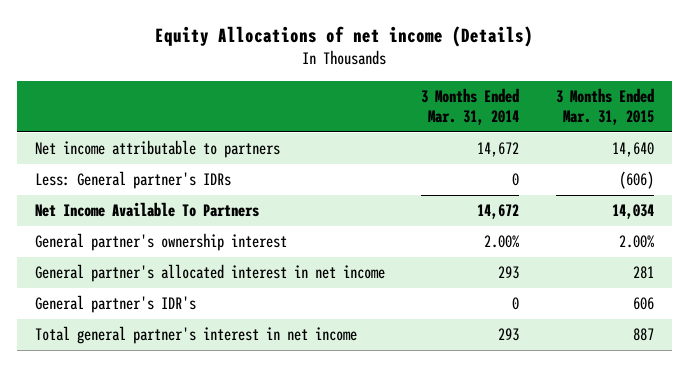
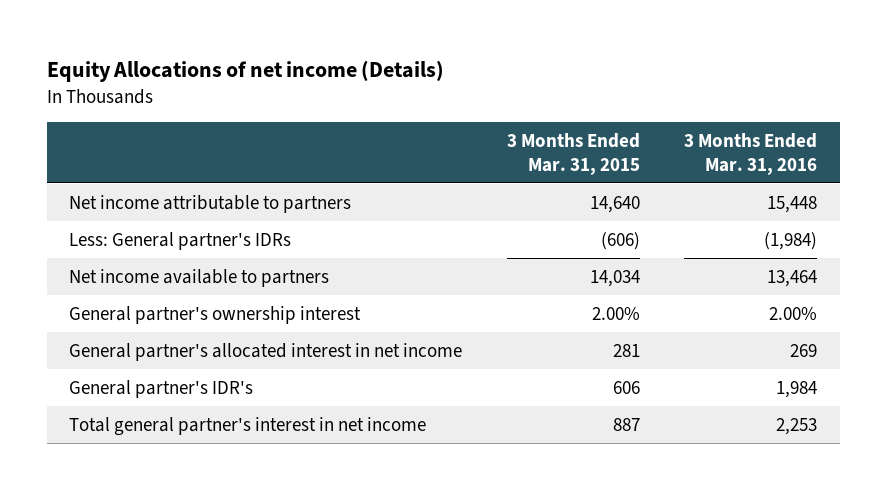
[421,88,520,126] 3 Months Ended Mar. 31, 2014 -> none
none -> [684,132,818,175] 3 Months Ended Mar. 31, 2016
[35,202,260,218] Net Income Available To Partners -> [69,268,330,287] Net income available to partners

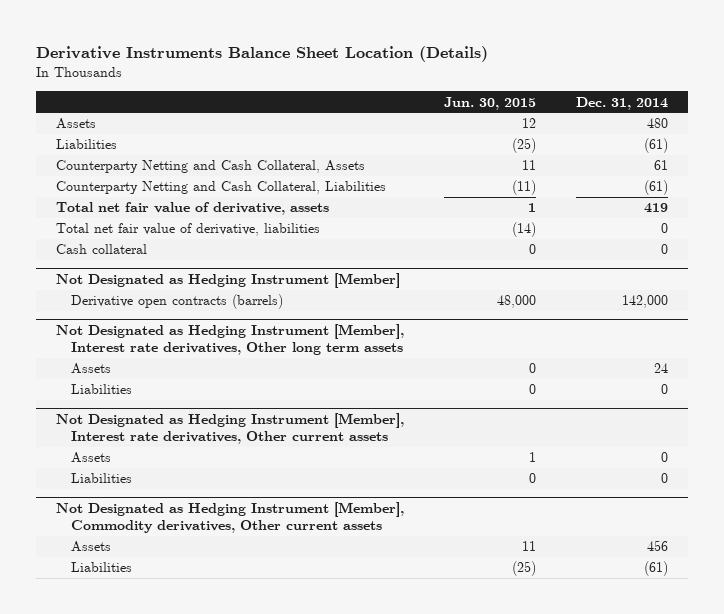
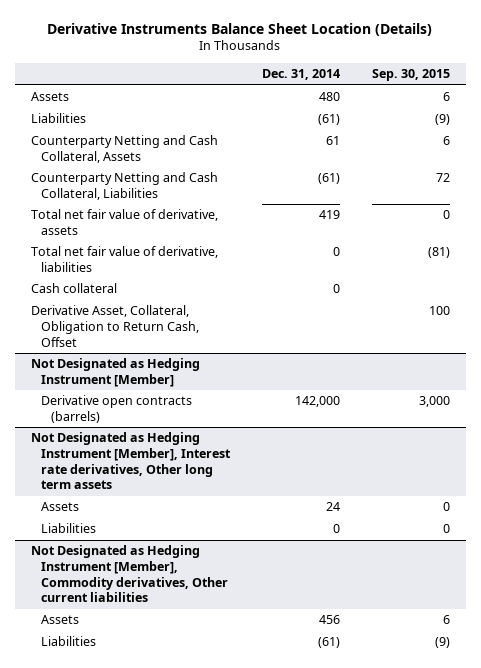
[444,96,537,110] Jun. 30, 2015 -> none
none -> [371,69,450,82] Sep. 30, 2015
none -> [30,305,199,347] Derivative Asset, Collateral, Obligation to Return Cash, Offset
[56,412,405,445] Not Designated as Hedging Instrument [Member], Interest rate derivatives, Other current assets -> none
[70,452,111,464] Assets -> none
[70,473,132,484] Liabilities -> none
[56,501,405,534] Not Designated as Hedging Instrument [Member], Commodity derivatives, Other current assets -> [30,545,228,603] Not Designated as Hedging Instrument [Member], Commodity derivatives, Other current liabilities

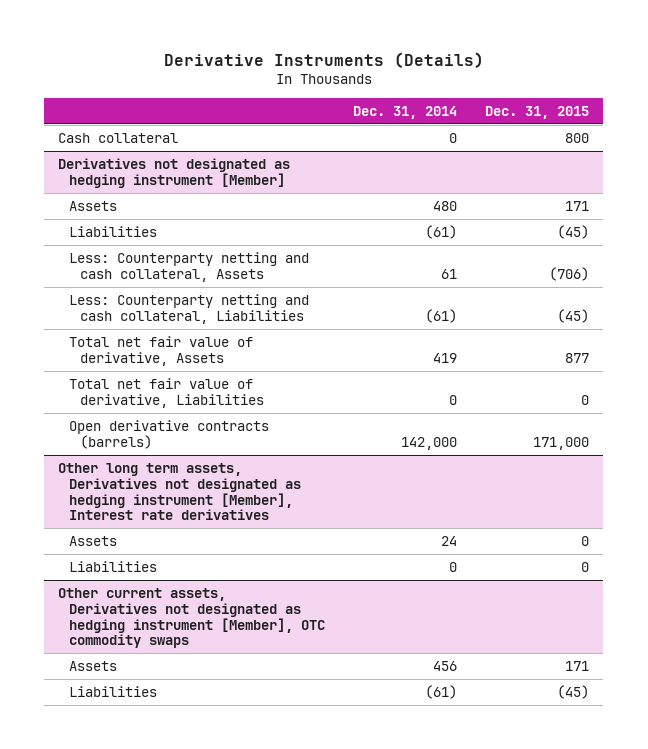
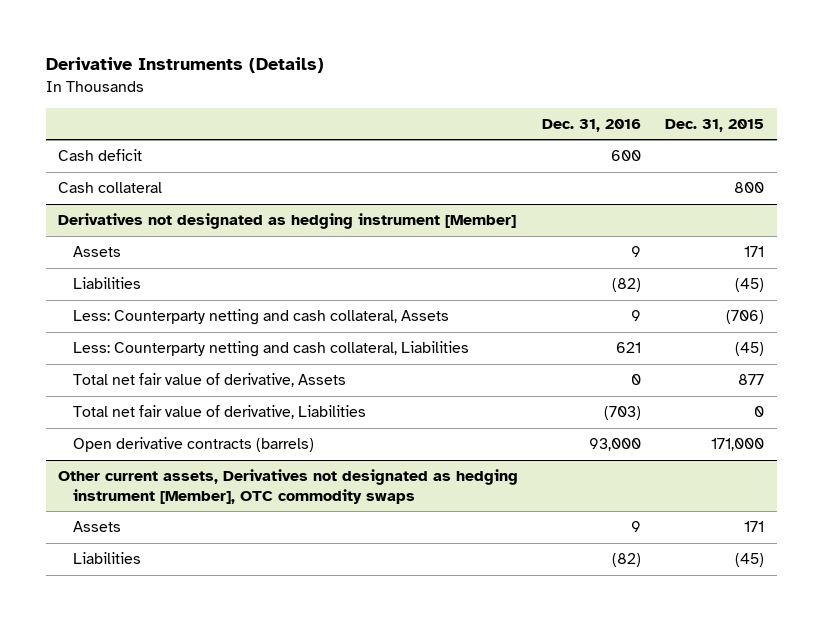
[353,105,458,119] Dec. 31, 2014 -> none
none -> [542,118,642,132] Dec. 31, 2016
none -> [58,149,143,162] Cash deficit
[58,463,302,521] Other long term assets, Derivatives not designated as hedging instrument [Member], Interest rate derivatives -> none
[69,536,118,547] Assets -> none
[69,561,158,573] Liabilities -> none

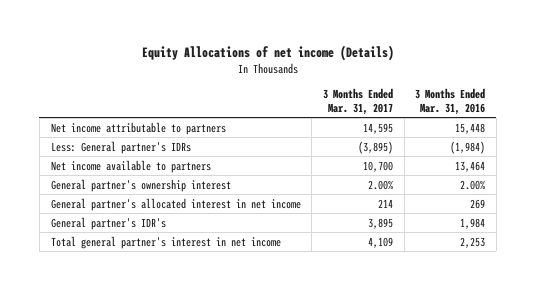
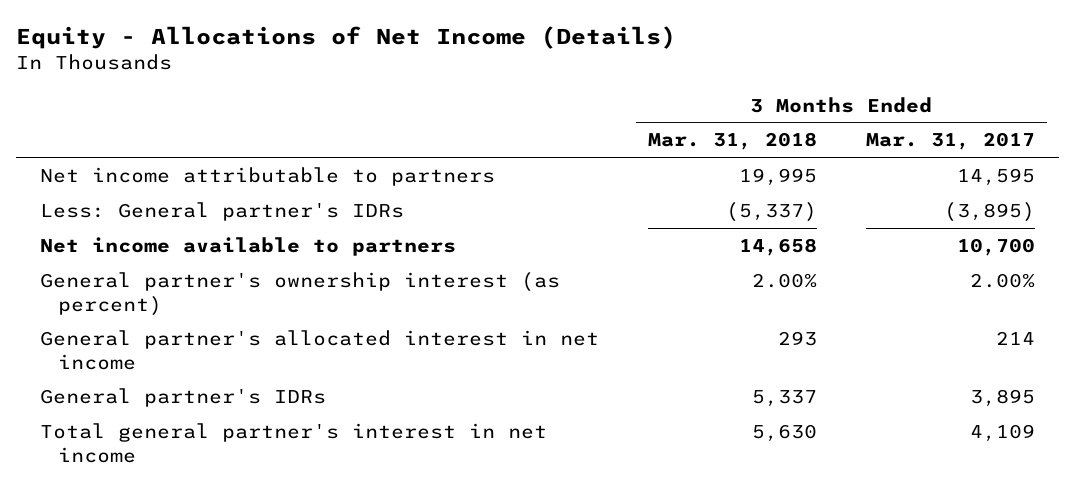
[141,45,394,62] Equity Allocations of net income (Details) -> [15,26,676,50] Equity - Allocations of Net Income (Details)
[415,88,486,115] 3 Months Ended Mar. 31, 2016 -> none
none -> [648,132,818,151] Mar. 31, 2018
[50,178,231,192] General partner's ownership interest -> [40,271,561,316] General partner's ownership interest (as percent)
[50,216,166,230] General partner's IDR's -> [40,387,327,407] General partner's IDRs

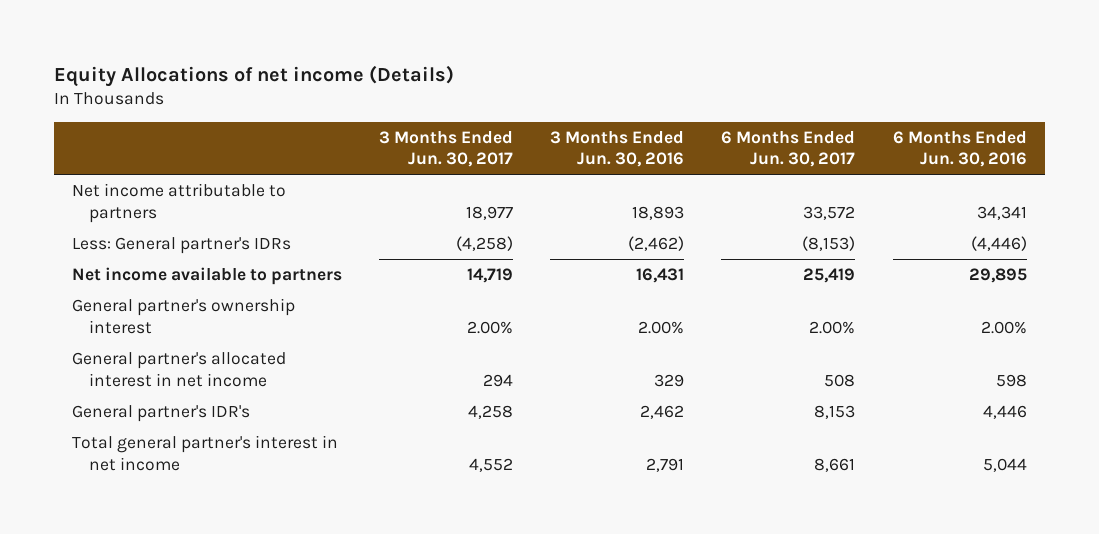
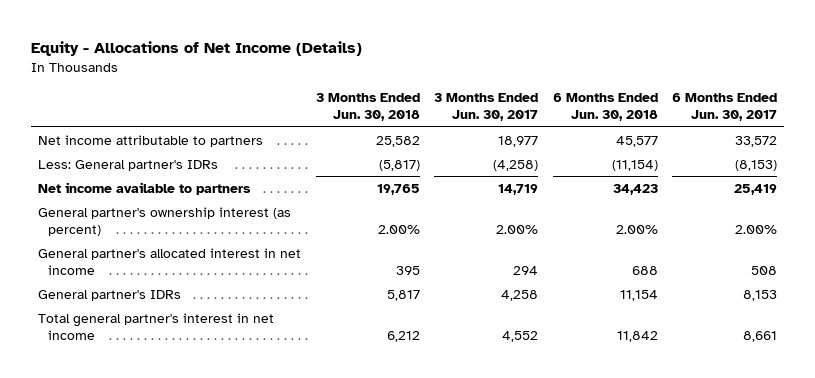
[53,64,454,87] Equity Allocations of net income (Details) -> [30,40,362,56] Equity - Allocations of Net Income (Details)
[550,130,685,168] 3 Months Ended Jun. 30, 2016 -> none
[892,130,1027,168] 6 Months Ended Jun. 30, 2016 -> none
none -> [315,93,420,122] 3 Months Ended Jun. 30, 2018
none -> [552,93,658,122] 6 Months Ended Jun. 30, 2018
[72,298,296,334] General partner's ownership interest -> [38,206,292,236] General partner's ownership interest (as percent)
[72,405,251,423] General partner's IDR's -> [38,289,182,301] General partner's IDRs

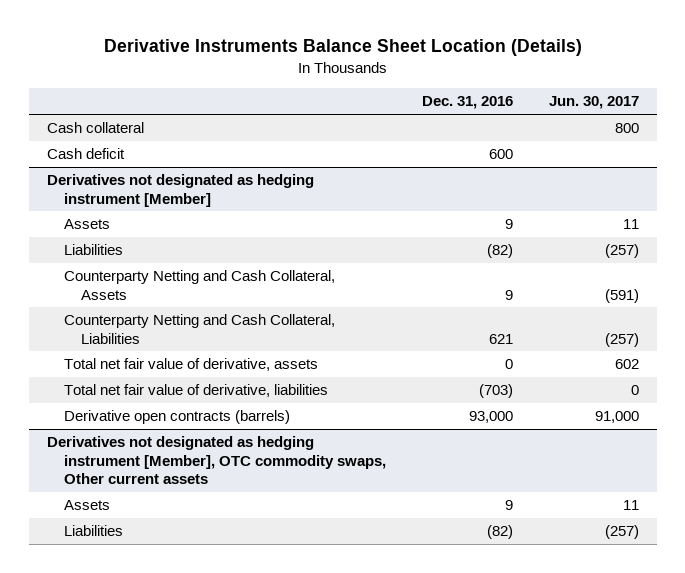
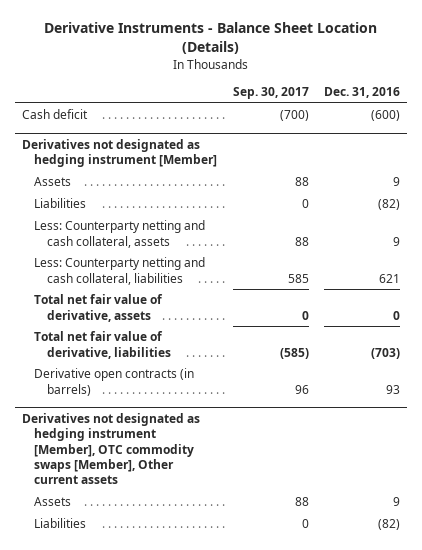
[103,39,582,57] Derivative Instruments Balance Sheet Location (Details) -> [43,22,377,55] Derivative Instruments - Balance Sheet Location (Details)
[548,96,639,110] Jun. 30, 2017 -> none
none -> [232,87,309,100] Sep. 30, 2017
[46,122,144,134] Cash collateral -> none
[488,149,513,160] 600 -> [370,110,400,122] (600)
[63,270,335,300] Counterparty Netting and Cash Collateral, Assets -> [34,220,206,248] Less: Counterparty netting and cash collateral, assets
[63,314,335,344] Counterparty Netting and Cash Collateral, Liabilities -> [34,257,206,285] Less: Counterparty netting and cash collateral, liabilities
[63,410,290,425] Derivative open contracts (barrels) -> [34,368,195,396] Derivative open contracts (in barrels)
[468,411,513,424] 93,000 -> [385,384,400,394] 93
[46,436,386,484] Derivatives not designated as hedging instrument [Member], OTC commodity swaps, Other current assets -> [22,413,201,485] Derivatives not designated as hedging instrument [Member], OTC commodity swaps [Member], Other current assets

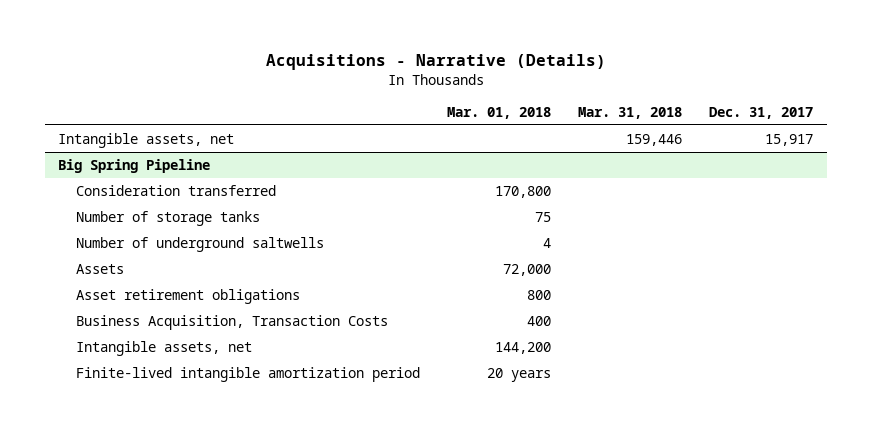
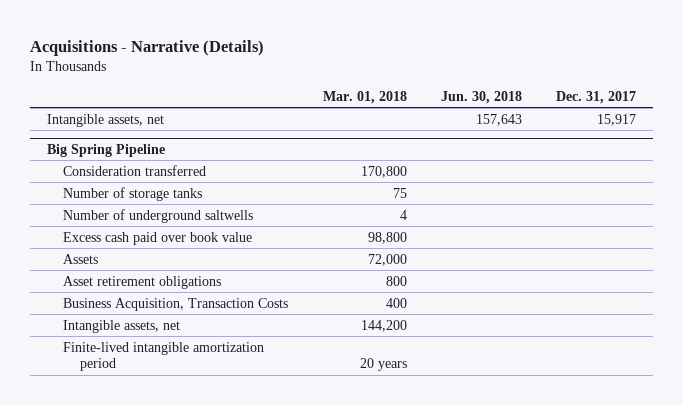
[578,106,683,119] Mar. 31, 2018 -> none
none -> [440,90,522,104] Jun. 30, 2018
none -> [63,231,253,245] Excess cash paid over book value

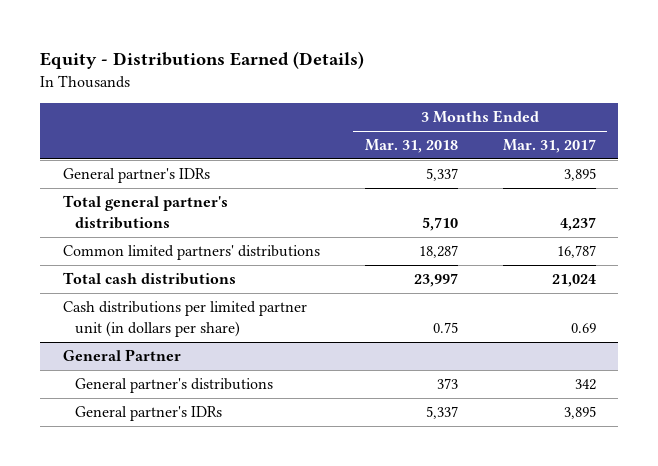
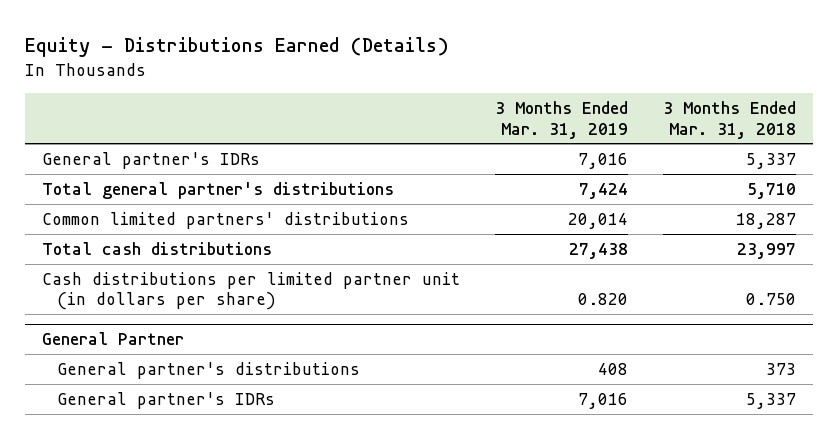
[502,139,596,154] Mar. 31, 2017 -> none
none -> [494,101,628,139] 3 Months Ended Mar. 31, 2019
[432,321,458,333] 0.75 -> [745,293,796,306] 0.750

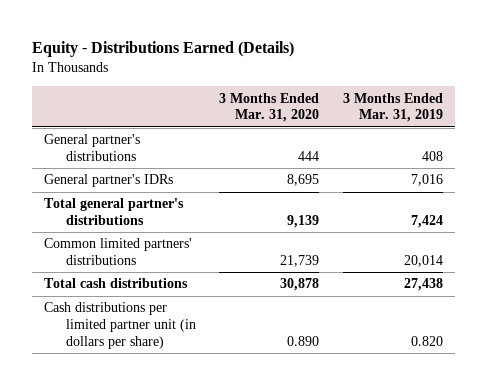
[662,101,796,139] 3 Months Ended Mar. 31, 2018 -> none
none -> [219,92,320,123] 3 Months Ended Mar. 31, 2020
none -> [43,134,140,162] General partner's distributions
[42,332,185,346] General Partner -> none
[56,361,360,379] General partner's distributions -> none
[56,391,275,409] General partner's IDRs -> none

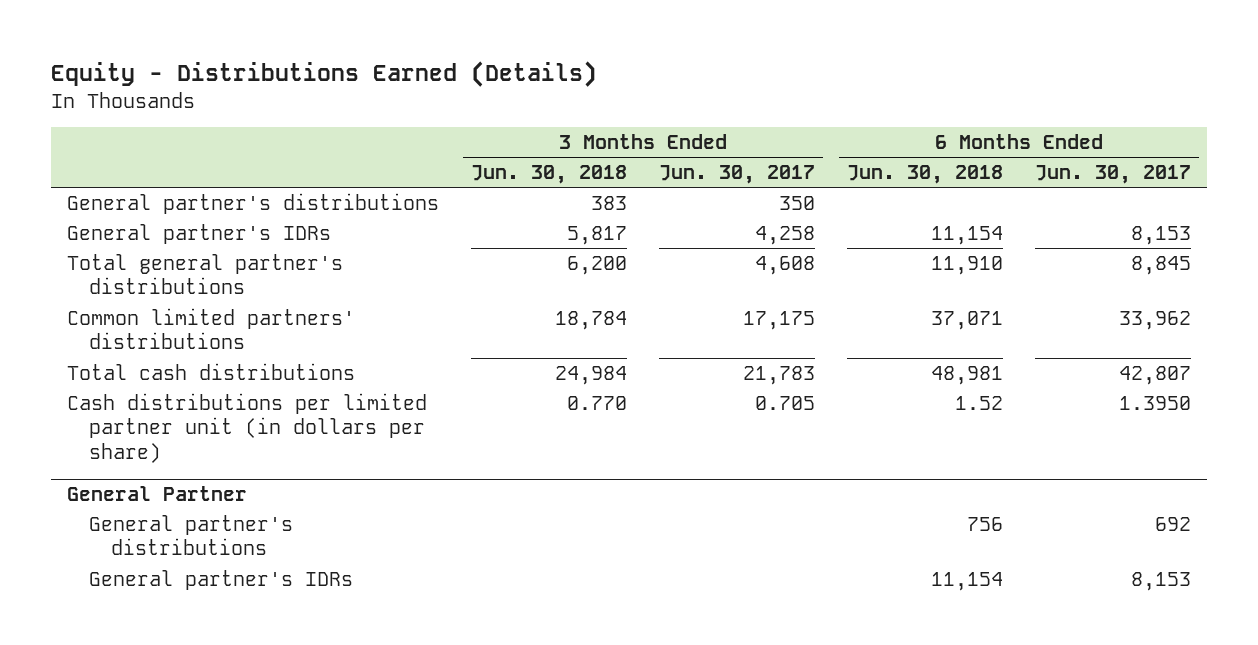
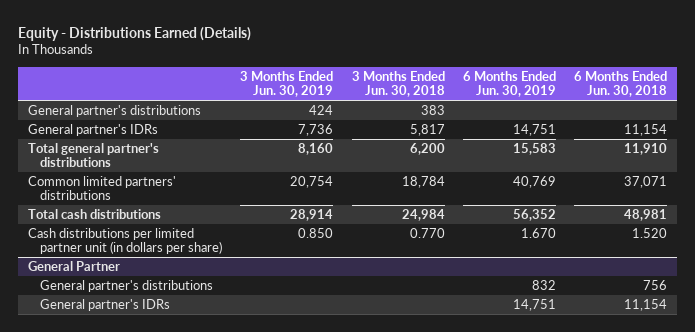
[658,165,815,185] Jun. 30, 2017 -> none
[1035,165,1192,185] Jun. 30, 2017 -> none
none -> [240,70,334,98] 3 Months Ended Jun. 30, 2019
none -> [463,70,557,98] 6 Months Ended Jun. 30, 2019
[954,395,1003,410] 1.52 -> [632,227,668,238] 1.520

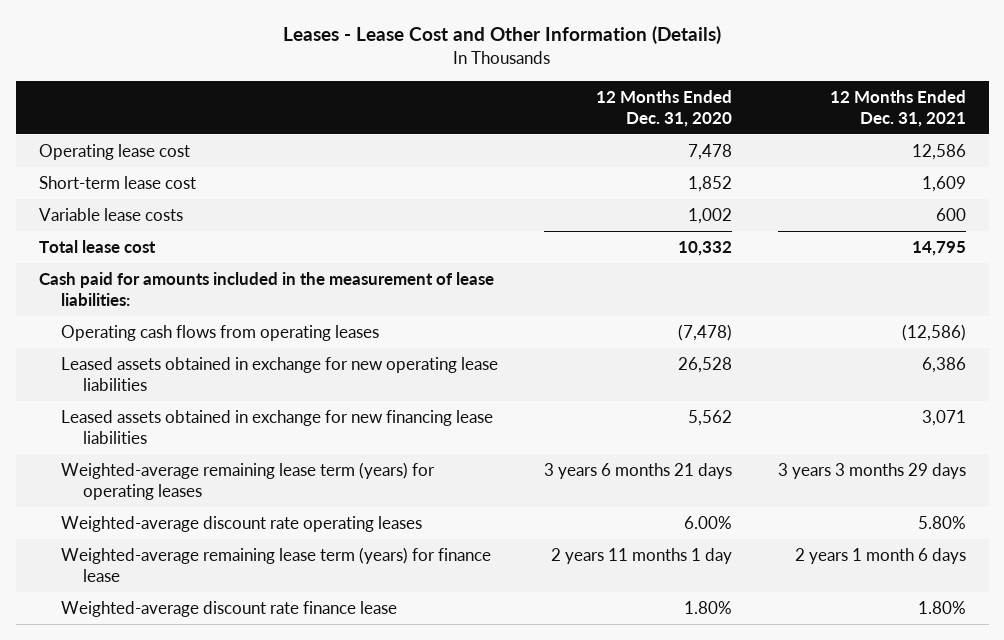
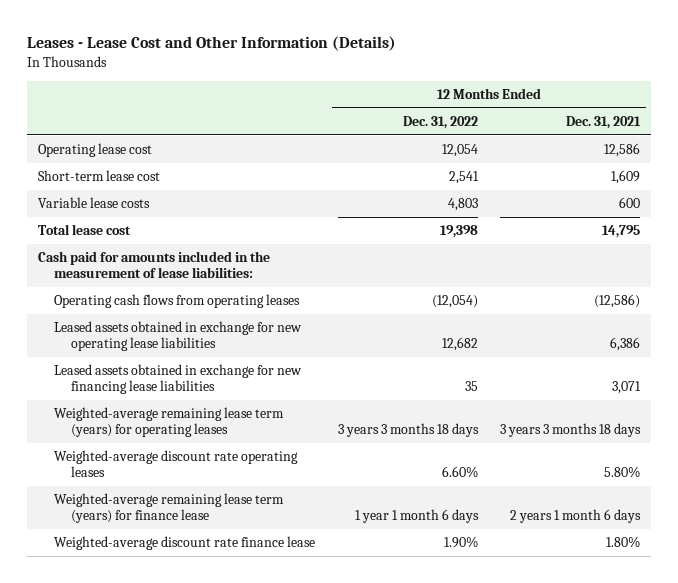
[595,89,732,128] 12 Months Ended Dec. 31, 2020 -> none
none -> [402,115,478,129] Dec. 31, 2022
[777,462,966,479] 3 years 3 months 29 days -> [499,423,641,438] 3 years 3 months 18 days

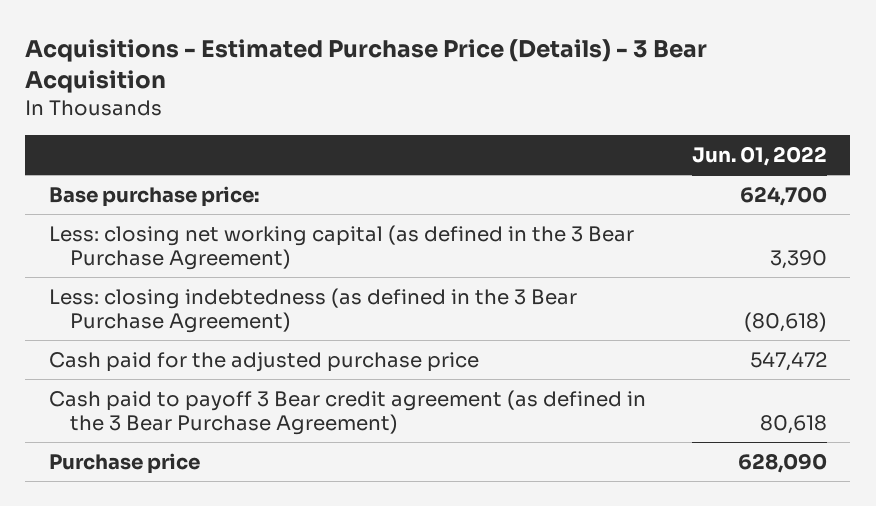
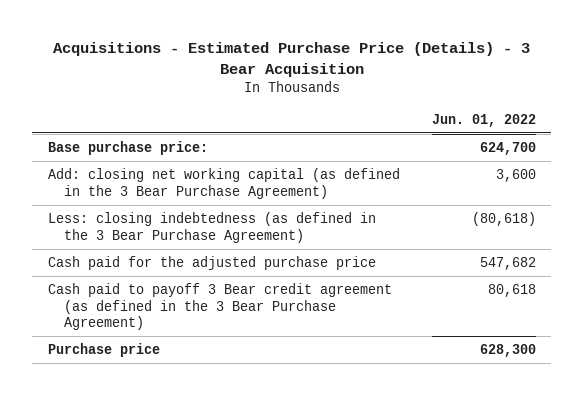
[48,224,634,270] Less: closing net working capital (as defined in the 3 Bear Purchase Agreement) -> [48,167,401,199] Add: closing net working capital (as defined in the 3 Bear Purchase Agreement)
[770,249,828,269] 3,390 -> [495,168,536,182] 3,600
[750,351,828,371] 547,472 -> [479,256,536,270] 547,682
[738,452,828,473] 628,090 -> [479,343,536,357] 628,300

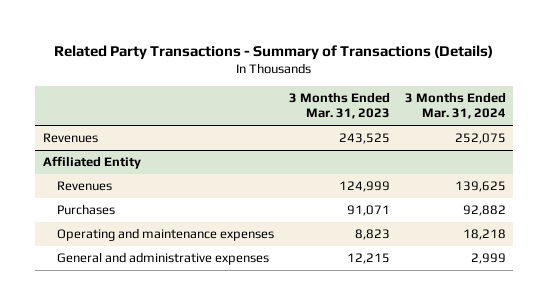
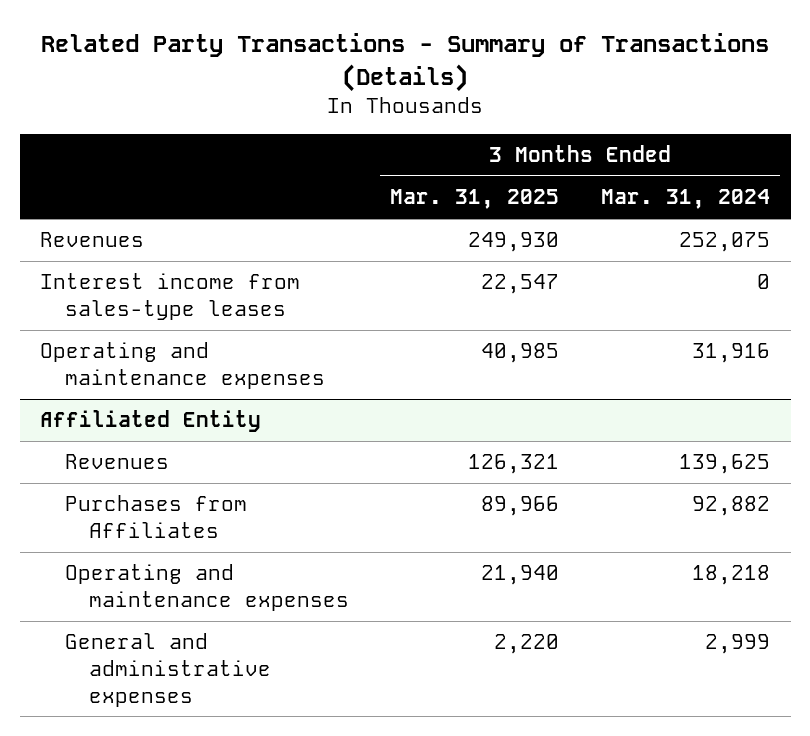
[288,91,390,120] 3 Months Ended Mar. 31, 2023 -> none
none -> [390,189,560,210] Mar. 31, 2025
none -> [40,273,301,320] Interest income from sales-type leases
none -> [40,342,325,389] Operating and maintenance expenses
[56,203,115,215] Purchases -> [64,495,247,538] Purchases from Affiliates

